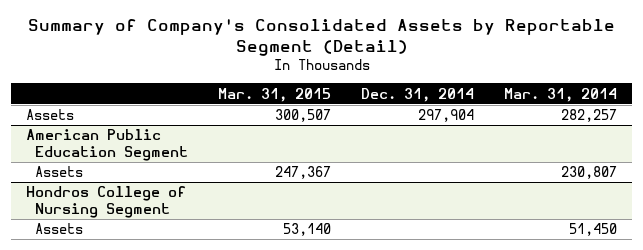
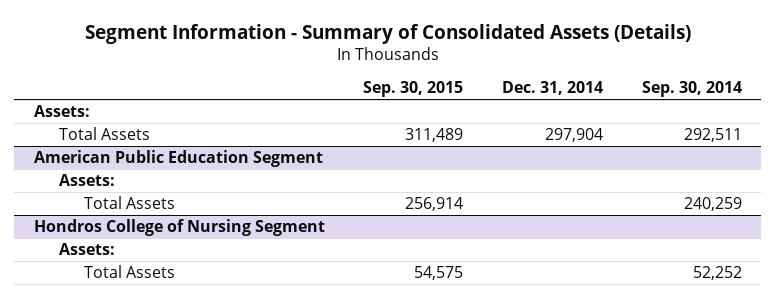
[27,19,615,57] Summary of Company's Consolidated Assets by Reportable Segment (Detail) -> [84,23,691,44] Segment Information - Summary of Consolidated Assets (Details)
[218,87,332,102] Mar. 31, 2015 -> none
[504,87,618,102] Mar. 31, 2014 -> none
none -> [363,81,464,98] Sep. 30, 2015
none -> [641,81,742,98] Sep. 30, 2014
none -> [33,105,90,118] Assets:
[25,109,74,121] Assets -> [58,127,150,141] Total Assets
none -> [58,174,115,187] Assets:
[35,166,84,178] Assets -> [83,196,175,210] Total Assets
none -> [58,243,115,256] Assets:
[35,223,84,235] Assets -> [83,265,175,279] Total Assets

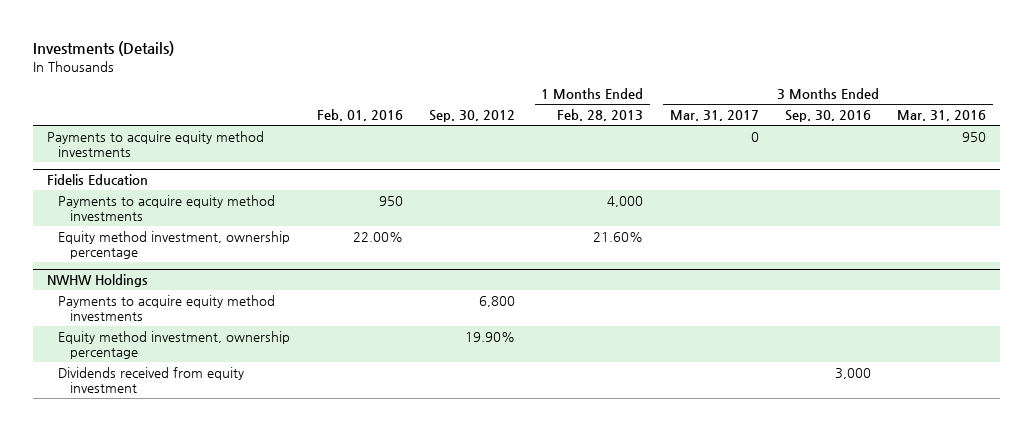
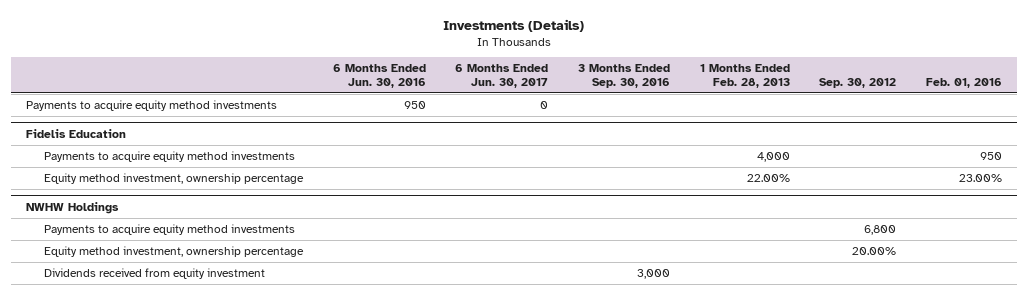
[669,110,759,122] Mar. 31, 2017 -> none
[897,110,987,122] Mar. 31, 2016 -> none
none -> [332,64,426,89] 6 Months Ended Jun. 30, 2016
none -> [455,64,549,89] 6 Months Ended Jun. 30, 2017
[352,231,403,242] 22.00% -> [958,173,1002,182] 23.00%
[593,231,644,242] 21.60% -> [746,173,790,182] 22.00%
[465,331,516,342] 19.90% -> [852,246,897,255] 20.00%

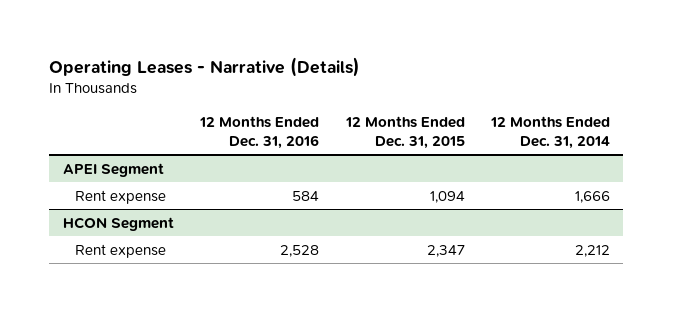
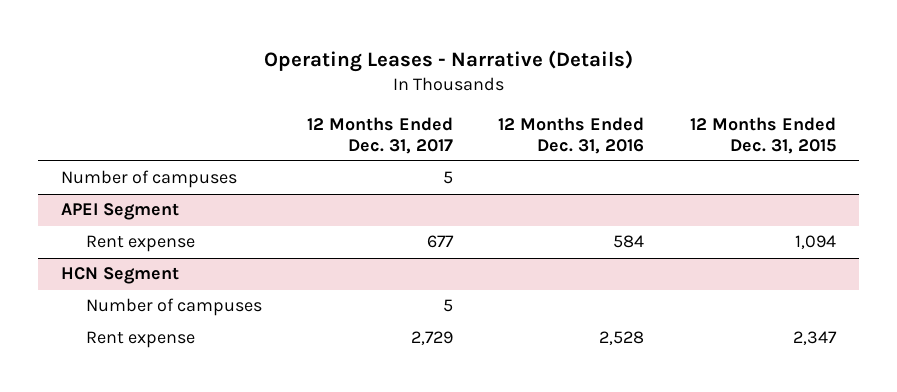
[490,115,611,149] 12 Months Ended Dec. 31, 2014 -> none
none -> [306,116,453,154] 12 Months Ended Dec. 31, 2017
none -> [61,170,238,189] Number of campuses
[62,216,174,231] HCON Segment -> [61,267,180,285] HCN Segment
none -> [85,298,262,317] Number of campuses

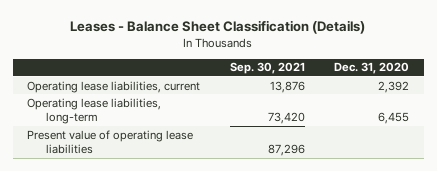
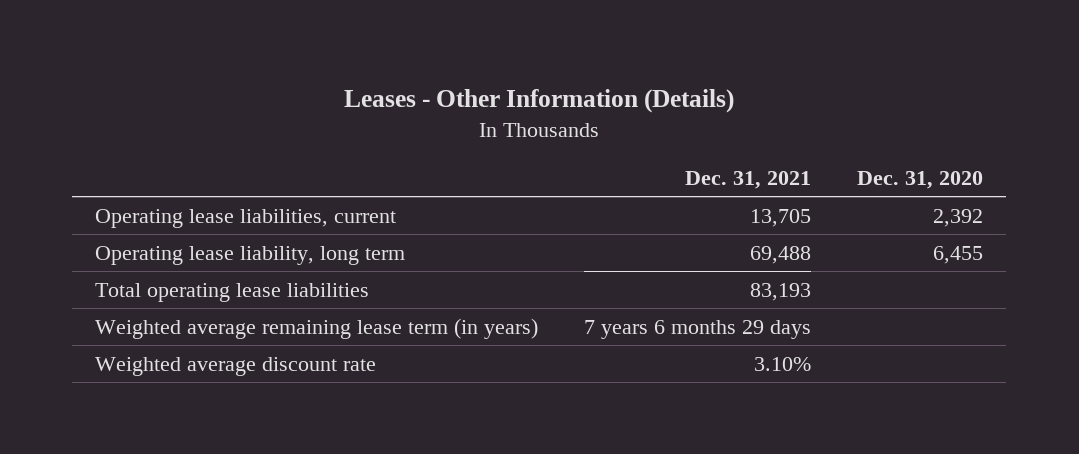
[70,19,366,34] Leases - Balance Sheet Classification (Details) -> [344,88,735,113] Leases - Other Information (Details)
[229,62,305,75] Sep. 30, 2021 -> none
none -> [685,170,812,189] Dec. 31, 2021
[27,97,162,124] Operating lease liabilities, long-term -> [95,245,406,265] Operating lease liability, long term
[27,129,194,154] Present value of operating lease liabilities -> [95,282,370,302] Total operating lease liabilities
none -> [95,317,539,339] Weighted average remaining lease term (in years)
none -> [95,356,377,376] Weighted average discount rate

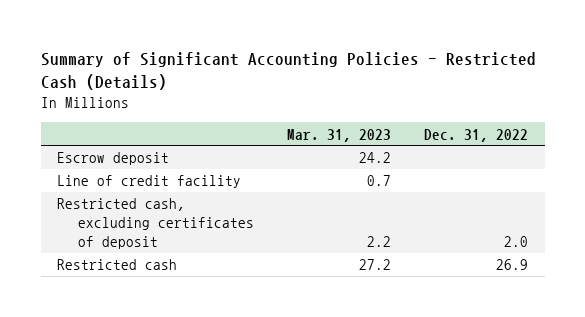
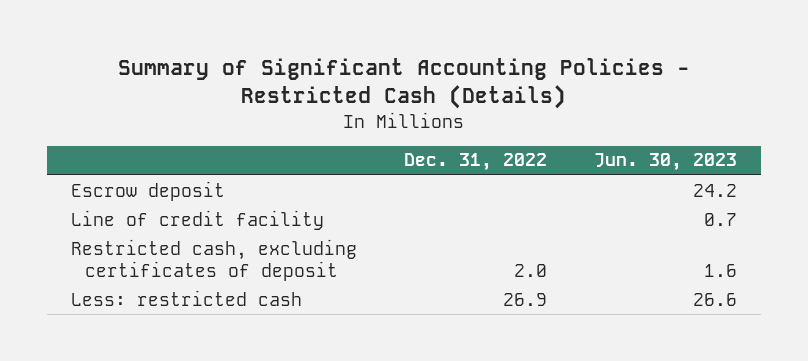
[287,128,392,142] Mar. 31, 2023 -> none
none -> [594,153,738,172] Jun. 30, 2023
[57,259,178,271] Restricted cash -> [70,289,302,306] Less: restricted cash

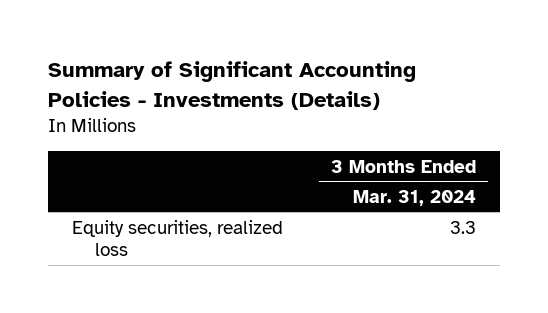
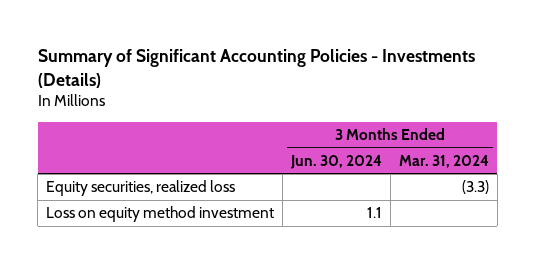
none -> [290,154,383,169] Jun. 30, 2024
[450,220,477,234] 3.3 -> [461,180,489,195] (3.3)
none -> [46,206,275,223] Loss on equity method investment

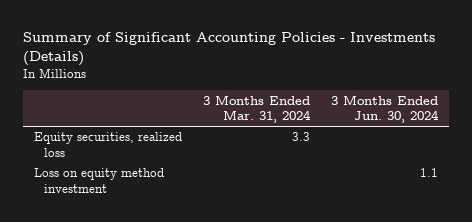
[461,180,489,195] (3.3) -> [292,132,311,142] 3.3

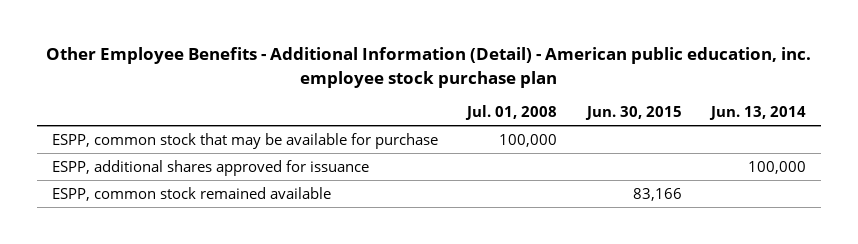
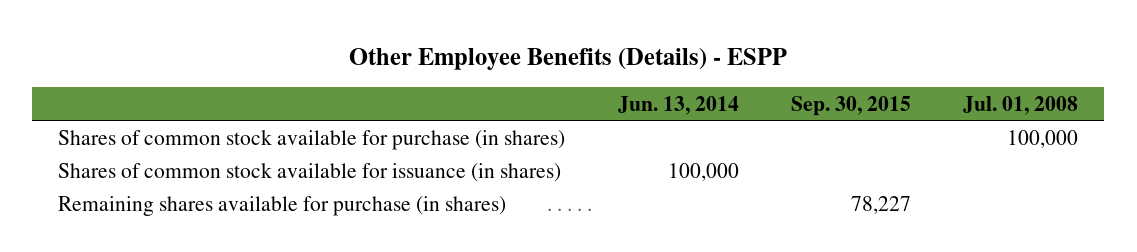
[46,47,812,88] Other Employee Benefits - Additional Information (Detail) - American public education, inc. employee stock purchase plan -> [349,48,788,71] Other Employee Benefits (Details) - ESPP
[584,106,682,121] Jun. 30, 2015 -> none
none -> [790,95,911,116] Sep. 30, 2015
[52,132,439,149] ESPP, common stock that may be available for purchase -> [58,129,566,150] Shares of common stock available for purchase (in shares)
[52,159,370,176] ESPP, additional shares approved for issuance -> [58,162,562,182] Shares of common stock available for issuance (in shares)
[52,186,332,201] ESPP, common stock remained available -> [58,195,507,216] Remaining shares available for purchase (in shares)

